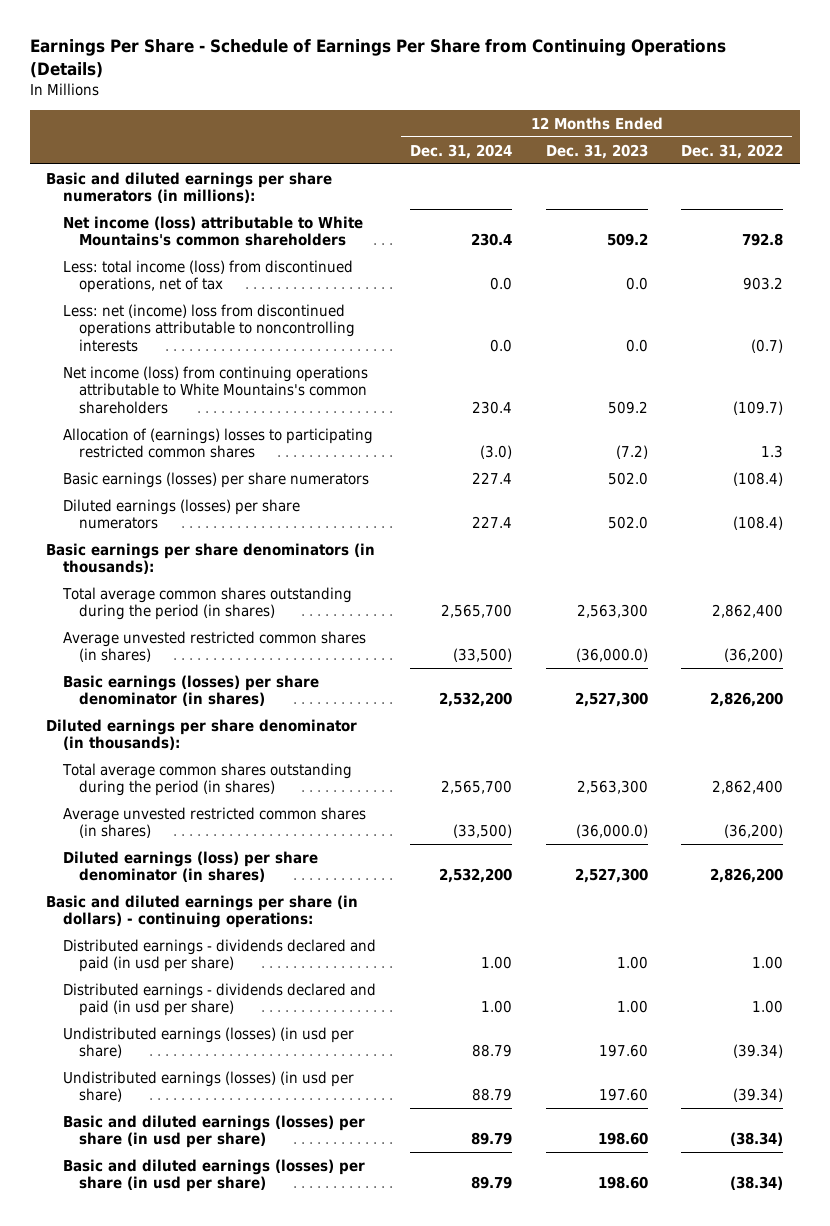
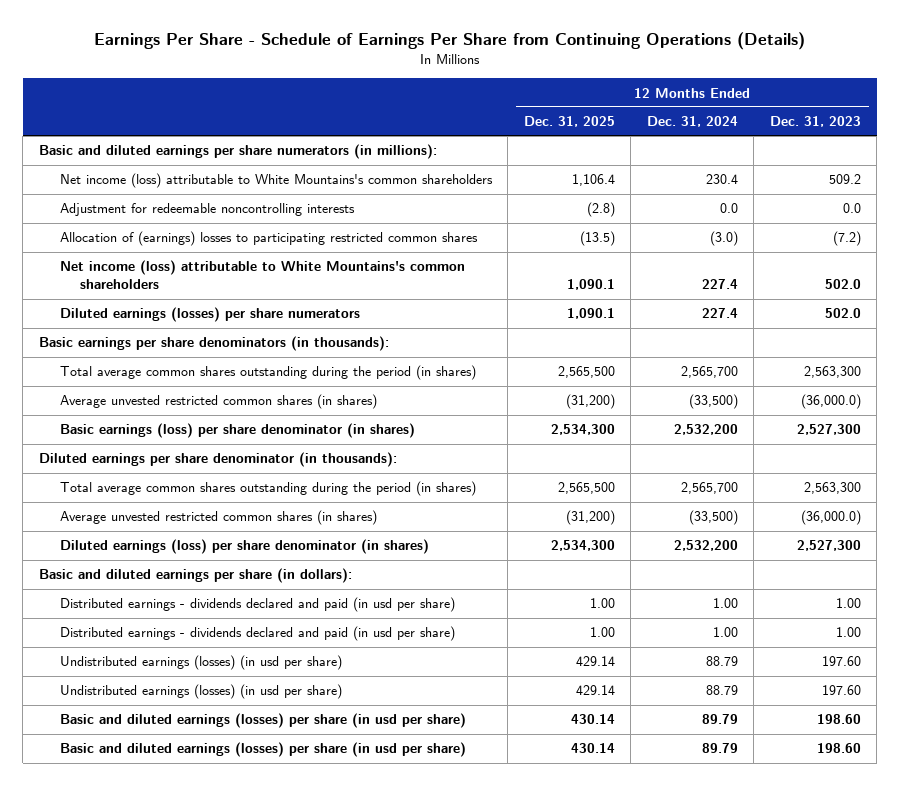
[681,143,784,159] Dec. 31, 2022 -> none
none -> [523,116,615,128] Dec. 31, 2025
[62,259,353,294] Less: total income (loss) from discontinued operations, net of tax -> none
[62,303,356,352] Less: net (income) loss from discontinued operations attributable to noncontrolling interests -> none
[62,365,368,414] Net income (loss) from continuing operations attributable to White Mountains's common shareholders -> none
none -> [59,203,355,217] Adjustment for redeemable noncontrolling interests
[62,471,369,488] Basic earnings (losses) per share numerators -> [59,260,465,290] Net income (loss) attributable to White Mountains's common shareholders
[62,674,319,707] Basic earnings (losses) per share denominator (in shares) -> [59,423,415,439] Basic earnings (loss) per share denominator (in shares)
[46,894,359,929] Basic and diluted earnings per share (in dollars) - continuing operations: -> [38,568,352,584] Basic and diluted earnings per share (in dollars):

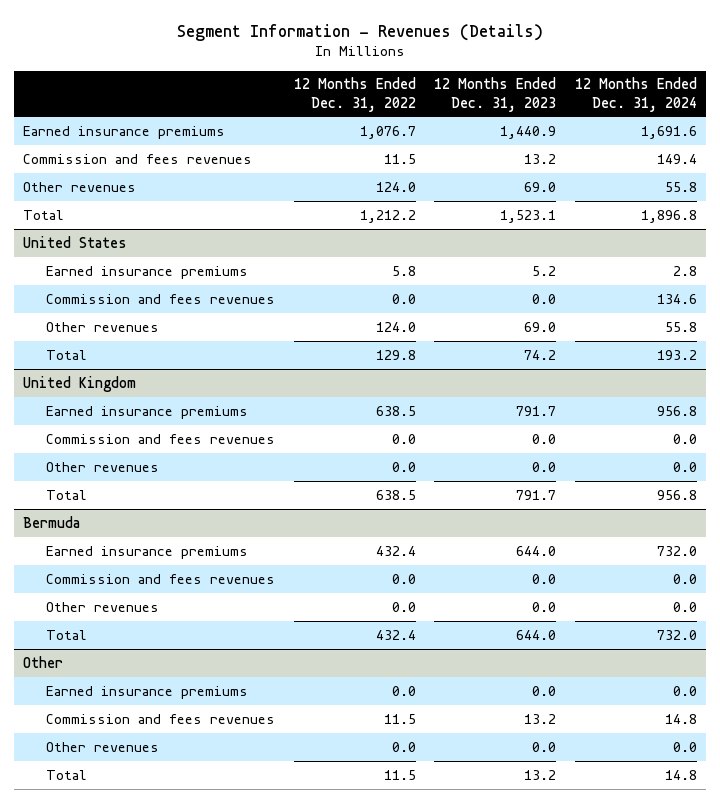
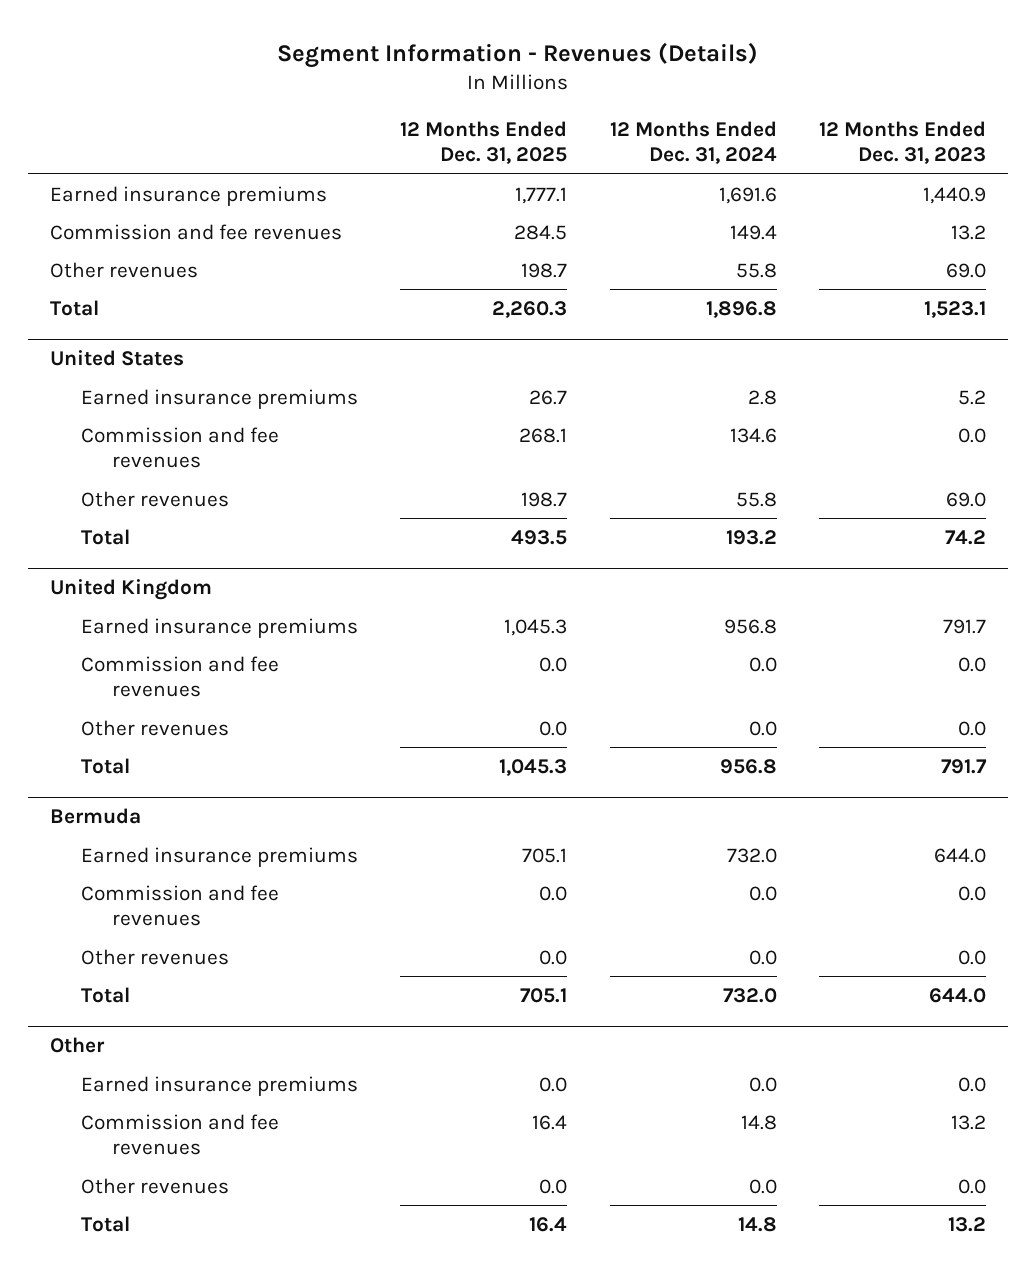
[293,77,416,112] 12 Months Ended Dec. 31, 2022 -> none
none -> [400,120,568,165] 12 Months Ended Dec. 31, 2025
[23,153,253,164] Commission and fees revenues -> [49,223,342,240] Commission and fee revenues
[46,293,276,304] Commission and fees revenues -> [80,426,279,469] Commission and fee revenues
[46,433,276,444] Commission and fees revenues -> [80,655,279,698] Commission and fee revenues
[46,573,276,584] Commission and fees revenues -> [80,884,279,927] Commission and fee revenues
[46,713,276,724] Commission and fees revenues -> [80,1113,279,1156] Commission and fee revenues

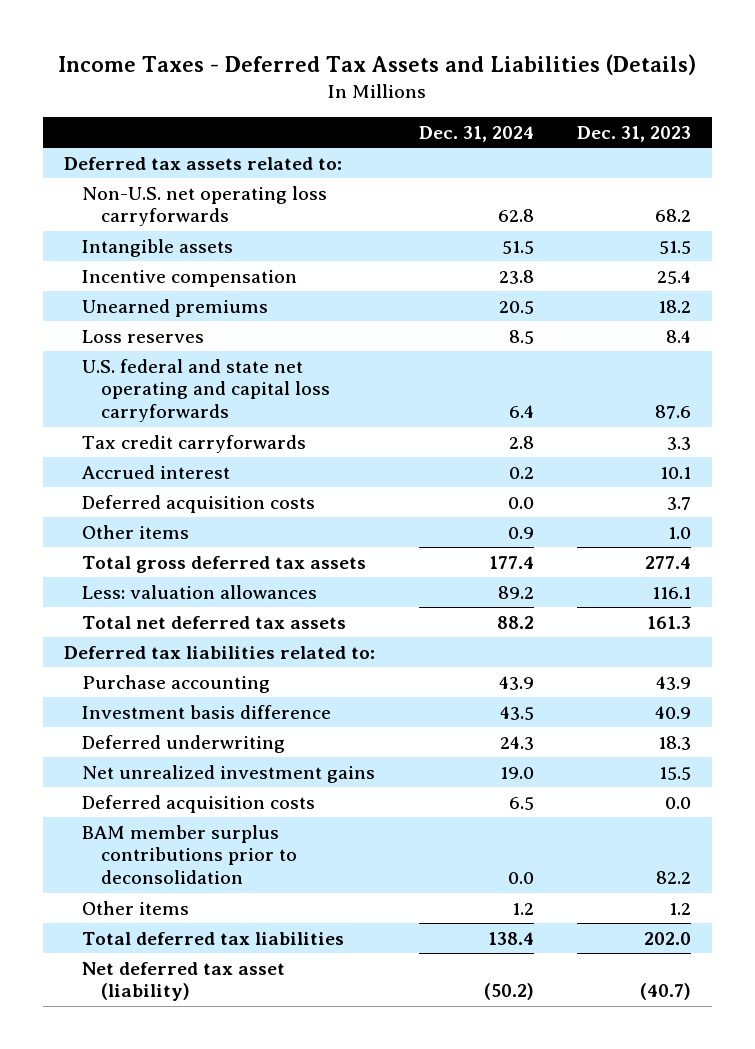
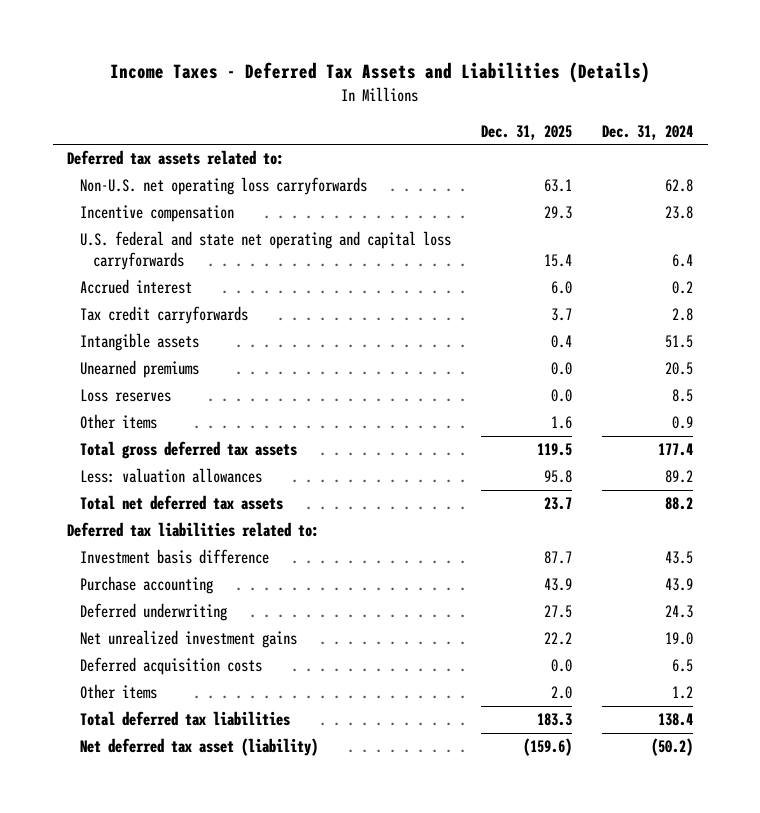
[576,125,691,142] Dec. 31, 2023 -> none
none -> [480,124,572,140] Dec. 31, 2025
[82,494,316,513] Deferred acquisition costs -> none
[82,434,307,453] Tax credit carryforwards -> [80,306,249,325] Tax credit carryforwards
[82,238,234,257] Intangible assets -> [80,333,200,352] Intangible assets
[82,298,269,317] Unearned premiums -> [80,360,200,379] Unearned premiums
[82,329,205,343] Loss reserves -> [80,389,172,403] Loss reserves
[82,674,271,693] Purchase accounting -> [80,576,214,595] Purchase accounting
[82,824,297,885] BAM member surplus contributions prior to deconsolidation -> none

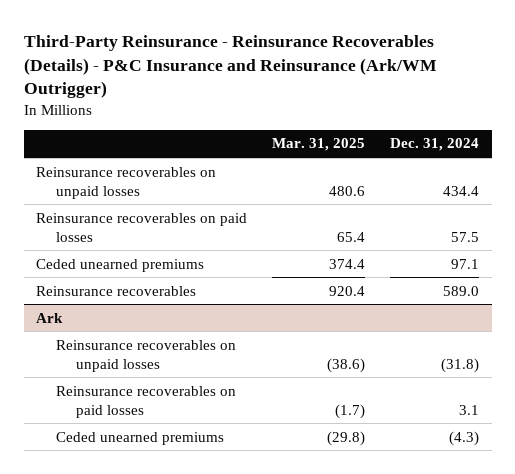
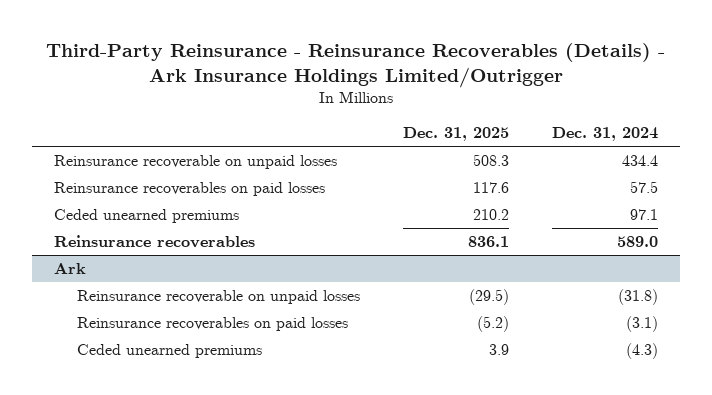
[23,35,437,99] Third-Party Reinsurance - Reinsurance Recoverables (Details) - P&C Insurance and Reinsurance (Ark/WM Outrigger) -> [45,43,665,88] Third-Party Reinsurance - Reinsurance Recoverables (Details) - Ark Insurance Holdings Limited/Outrigger
[272,138,366,152] Mar. 31, 2025 -> none
none -> [402,127,509,142] Dec. 31, 2025
[36,166,217,199] Reinsurance recoverables on unpaid losses -> [53,154,337,169] Reinsurance recoverable on unpaid losses
[56,339,237,372] Reinsurance recoverables on unpaid losses -> [76,289,360,304] Reinsurance recoverable on unpaid losses
[459,404,480,415] 3.1 -> [626,315,659,332] (3.1)

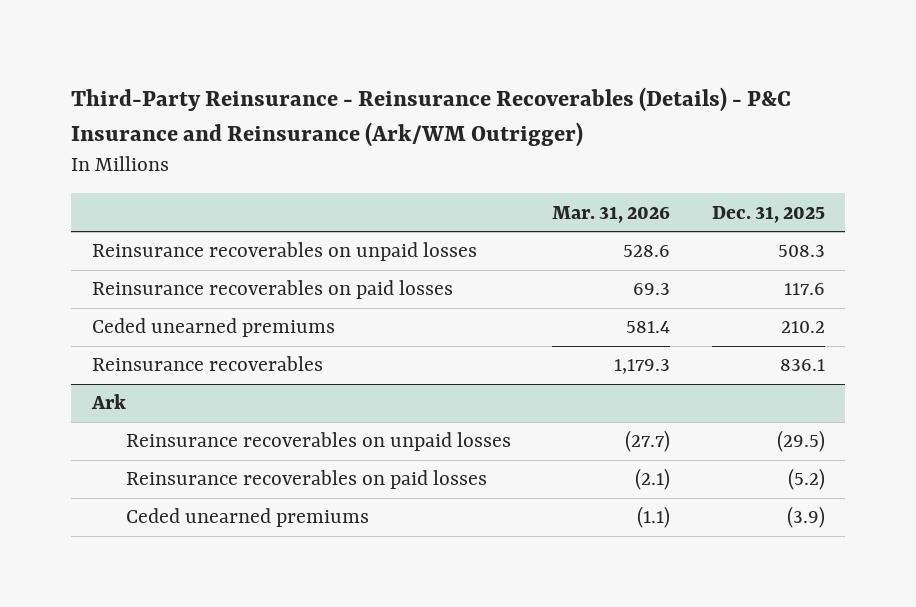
[45,43,665,88] Third-Party Reinsurance - Reinsurance Recoverables (Details) - Ark Insurance Holdings Limited/Outrigger -> [70,86,791,147] Third-Party Reinsurance - Reinsurance Recoverables (Details) - P&C Insurance and Reinsurance (Ark/WM Outrigger)
[552,127,659,142] Dec. 31, 2024 -> none
none -> [552,205,671,223] Mar. 31, 2026
[53,154,337,169] Reinsurance recoverable on unpaid losses -> [91,242,477,262] Reinsurance recoverables on unpaid losses
[76,289,360,304] Reinsurance recoverable on unpaid losses -> [126,432,512,452] Reinsurance recoverables on unpaid losses
[488,343,509,355] 3.9 -> [786,506,825,529] (3.9)

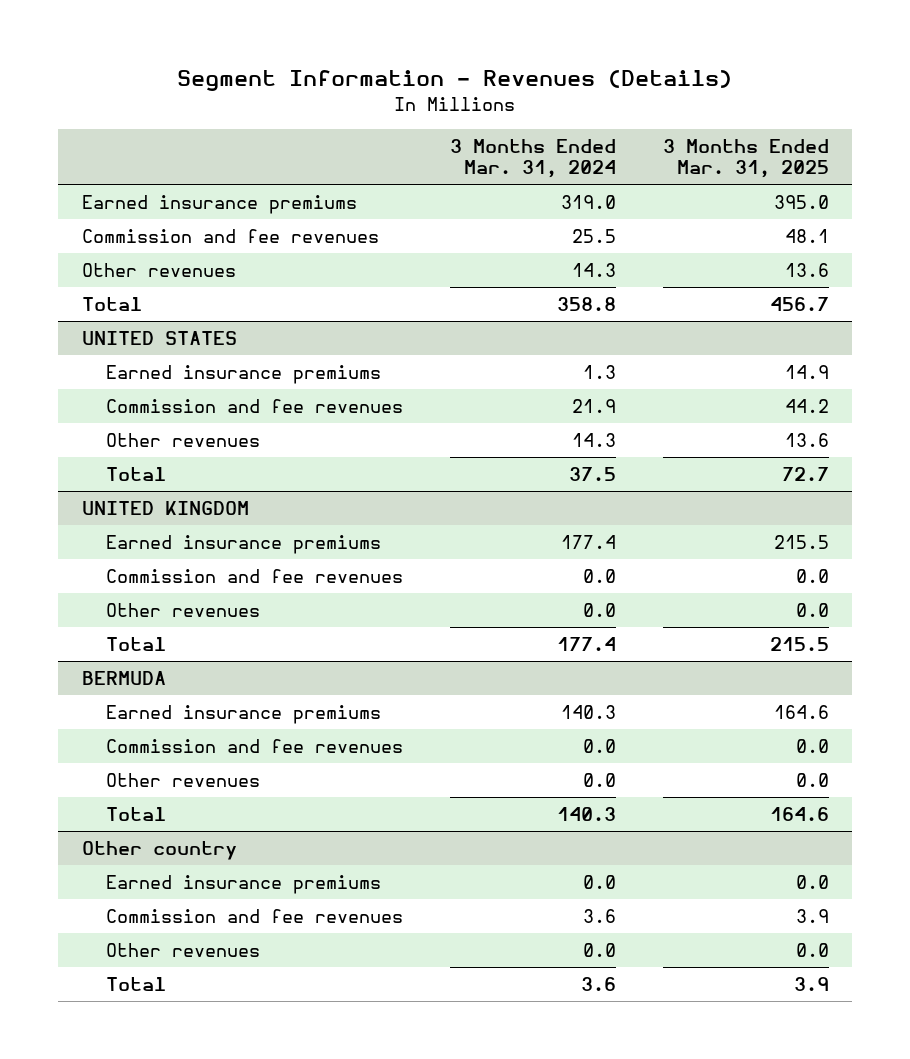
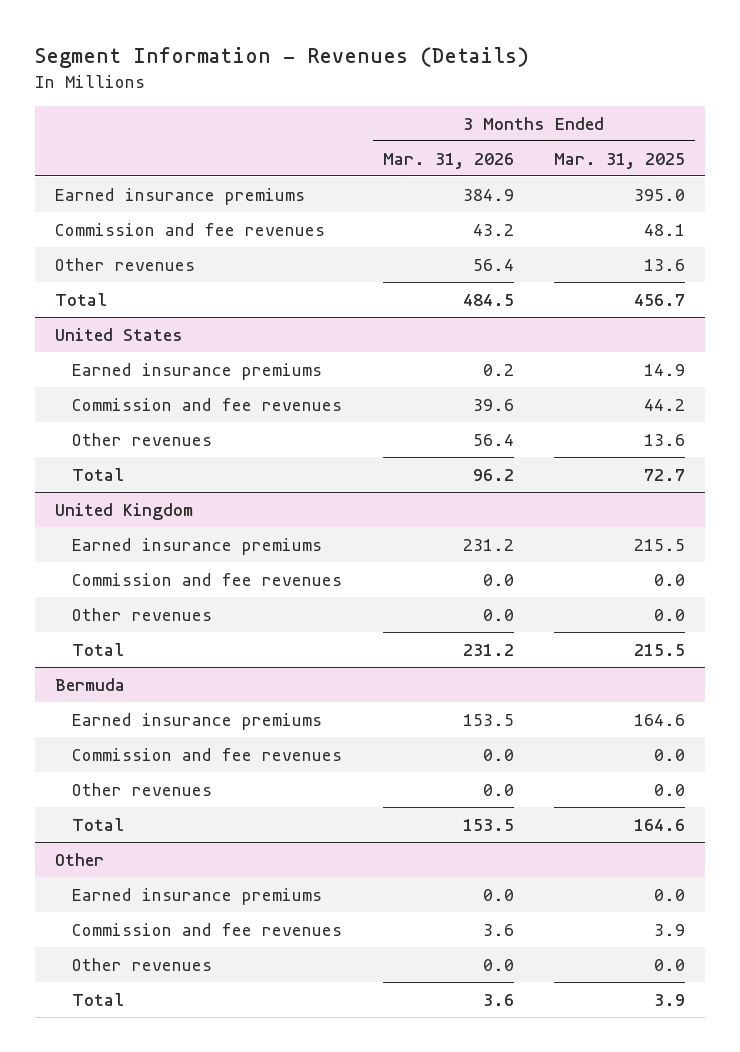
[449,138,616,178] 3 Months Ended Mar. 31, 2024 -> none
none -> [382,152,514,169] Mar. 31, 2026
[81,331,237,346] UNITED STATES -> [55,327,184,341] United States
[81,501,249,516] UNITED KINGDOM -> [55,502,194,520] United Kingdom
[81,671,166,686] BERMUDA -> [55,677,126,691] Bermuda
[81,841,237,861] Other country -> [55,852,105,866] Other

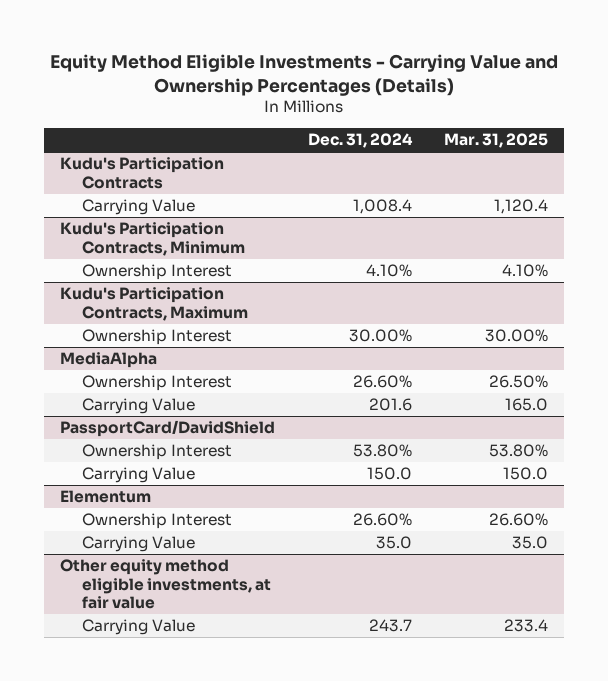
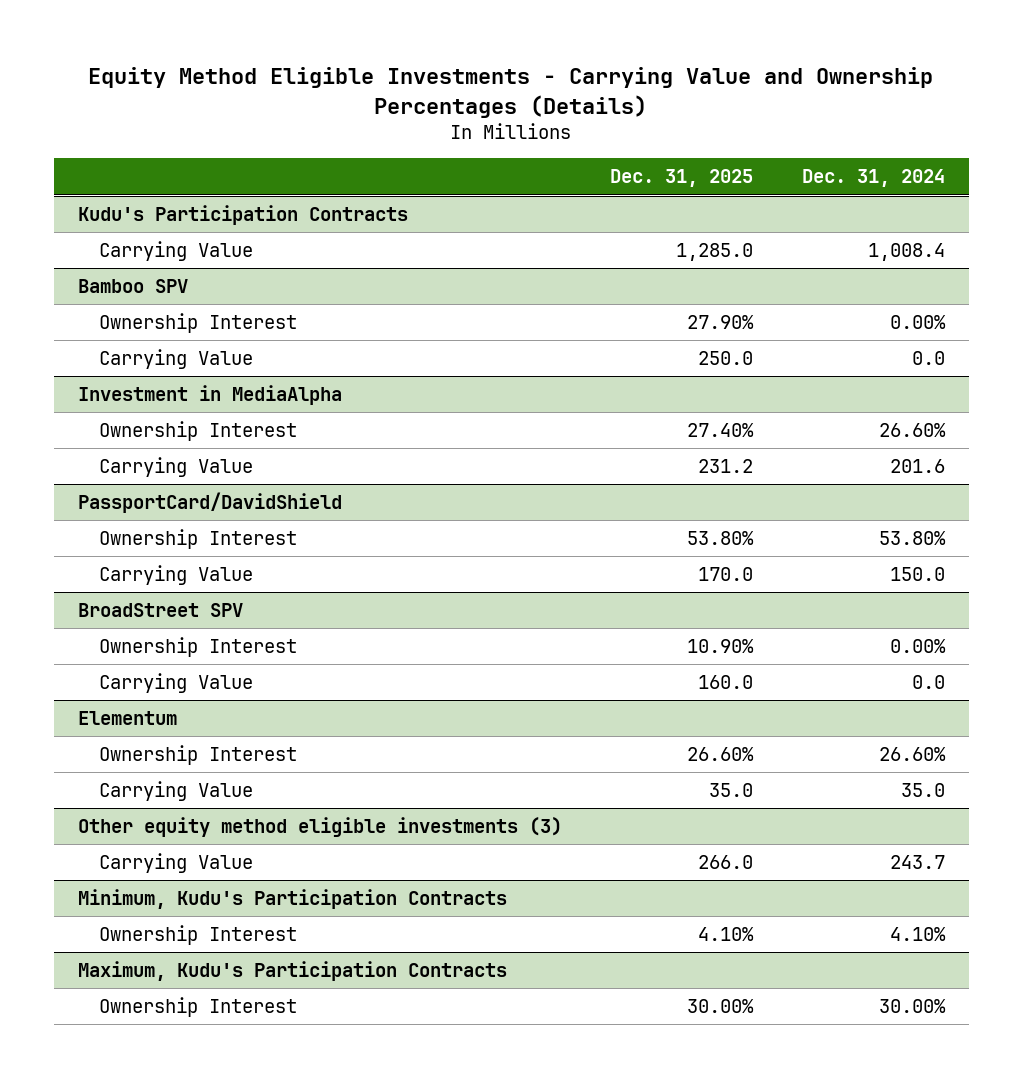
[443,133,548,149] Mar. 31, 2025 -> none
none -> [610,169,754,188] Dec. 31, 2025
[60,222,246,256] Kudu's Participation Contracts, Minimum -> none
[60,287,249,321] Kudu's Participation Contracts, Maximum -> none
[82,329,233,346] Ownership Interest -> none
none -> [78,279,189,294] Bamboo SPV
[365,264,412,278] 4.10% -> [889,315,946,330] 0.00%
none -> [98,349,253,370] Carrying Value
[60,352,158,369] MediaAlpha -> [78,385,343,406] Investment in MediaAlpha
none -> [78,603,244,618] BroadStreet SPV
none -> [98,637,297,658] Ownership Interest
none -> [98,673,253,694] Carrying Value
[60,559,272,609] Other equity method eligible investments, at fair value -> [78,817,563,838] Other equity method eligible investments (3)
none -> [78,889,508,910] Minimum, Kudu's Participation Contracts
none -> [98,925,297,946] Ownership Interest
none -> [78,961,508,982] Maximum, Kudu's Participation Contracts
none -> [98,997,297,1018] Ownership Interest

